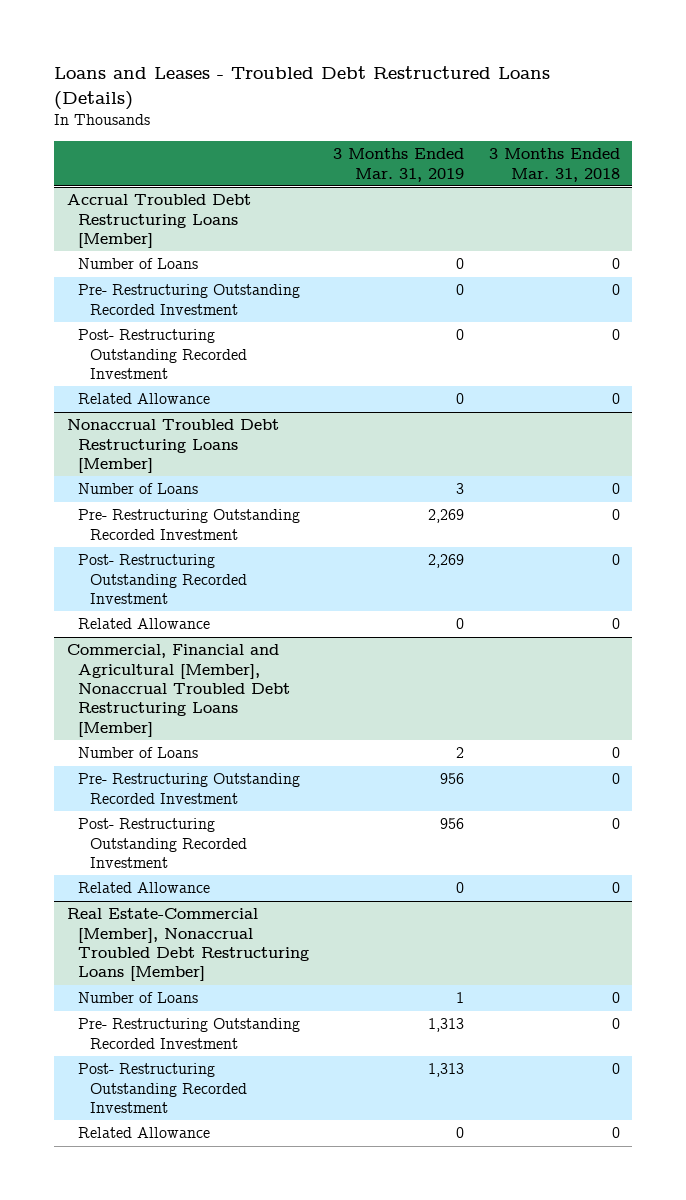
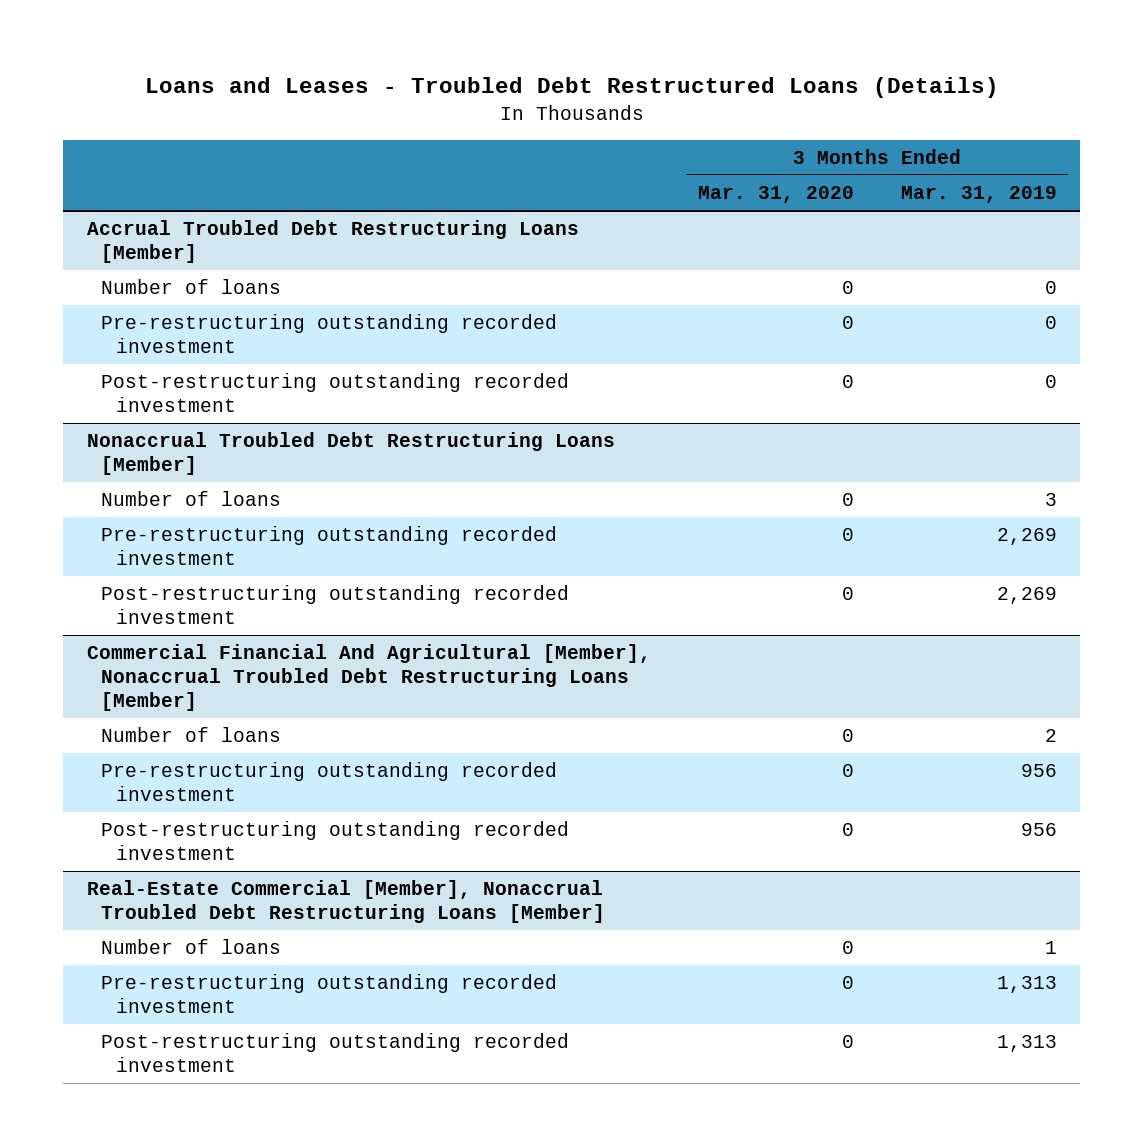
[488,148,620,182] 3 Months Ended Mar. 31, 2018 -> none
none -> [697,185,854,203] Mar. 31, 2020
[78,393,211,405] Related Allowance -> none
[78,258,199,270] Number of Loans -> [101,279,282,295] Number of loans
[78,284,301,315] Pre- Restructuring Outstanding Recorded Investment -> [101,314,558,354] Pre-restructuring outstanding recorded investment
[78,329,247,380] Post- Restructuring Outstanding Recorded Investment -> [101,373,570,413] Post-restructuring outstanding recorded investment
[78,618,211,630] Related Allowance -> none
[78,882,211,894] Related Allowance -> none
[78,1127,211,1139] Related Allowance -> none
[78,483,199,495] Number of Loans -> [101,491,282,507] Number of loans
[78,509,301,540] Pre- Restructuring Outstanding Recorded Investment -> [101,526,558,566] Pre-restructuring outstanding recorded investment
[78,554,247,605] Post- Restructuring Outstanding Recorded Investment -> [101,585,570,625] Post-restructuring outstanding recorded investment
[66,644,291,737] Commercial, Financial and Agricultural [Member], Nonaccrual Troubled Debt Restructuring Loans [Member] -> [86,644,651,711] Commercial Financial And Agricultural [Member], Nonaccrual Troubled Debt Restructuring Loans [Member]
[78,747,199,759] Number of Loans -> [101,727,282,743] Number of loans
[78,773,301,804] Pre- Restructuring Outstanding Recorded Investment -> [101,762,558,802] Pre-restructuring outstanding recorded investment
[78,818,247,869] Post- Restructuring Outstanding Recorded Investment -> [101,821,570,861] Post-restructuring outstanding recorded investment
[66,908,310,982] Real Estate-Commercial [Member], Nonaccrual Troubled Debt Restructuring Loans [Member] -> [86,880,606,924] Real-Estate Commercial [Member], Nonaccrual Troubled Debt Restructuring Loans [Member]
[78,992,199,1004] Number of Loans -> [101,939,282,955] Number of loans
[78,1018,301,1049] Pre- Restructuring Outstanding Recorded Investment -> [101,974,558,1014] Pre-restructuring outstanding recorded investment
[78,1063,247,1114] Post- Restructuring Outstanding Recorded Investment -> [101,1033,570,1073] Post-restructuring outstanding recorded investment

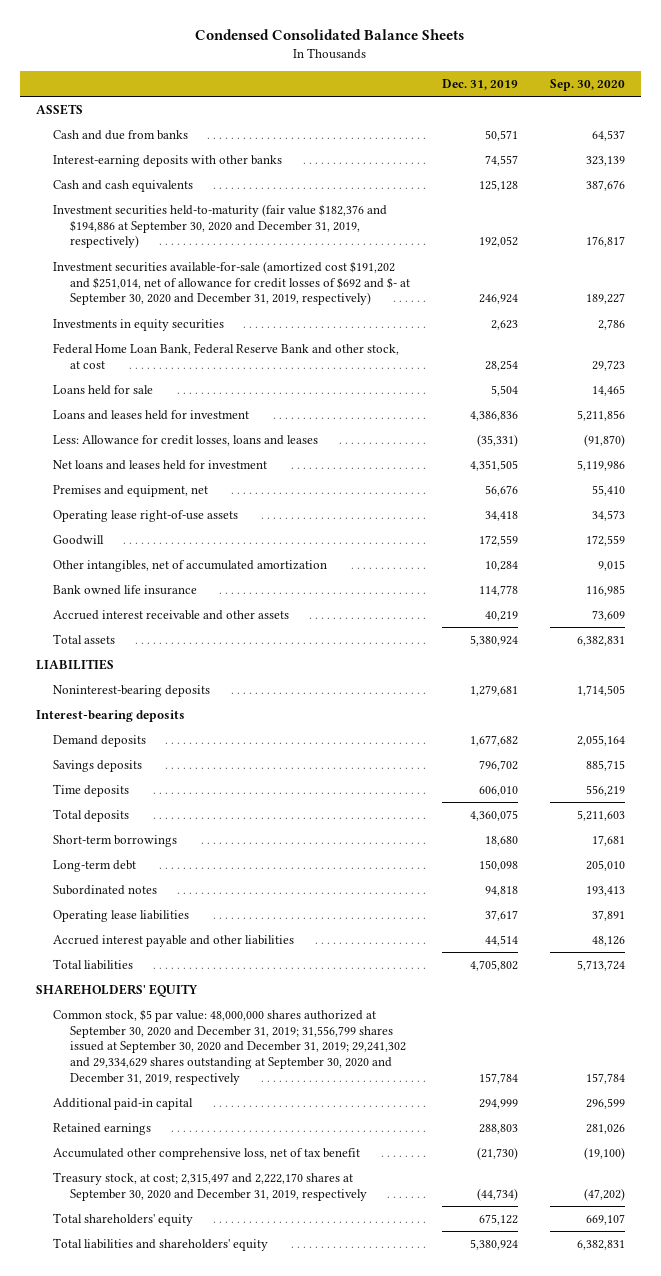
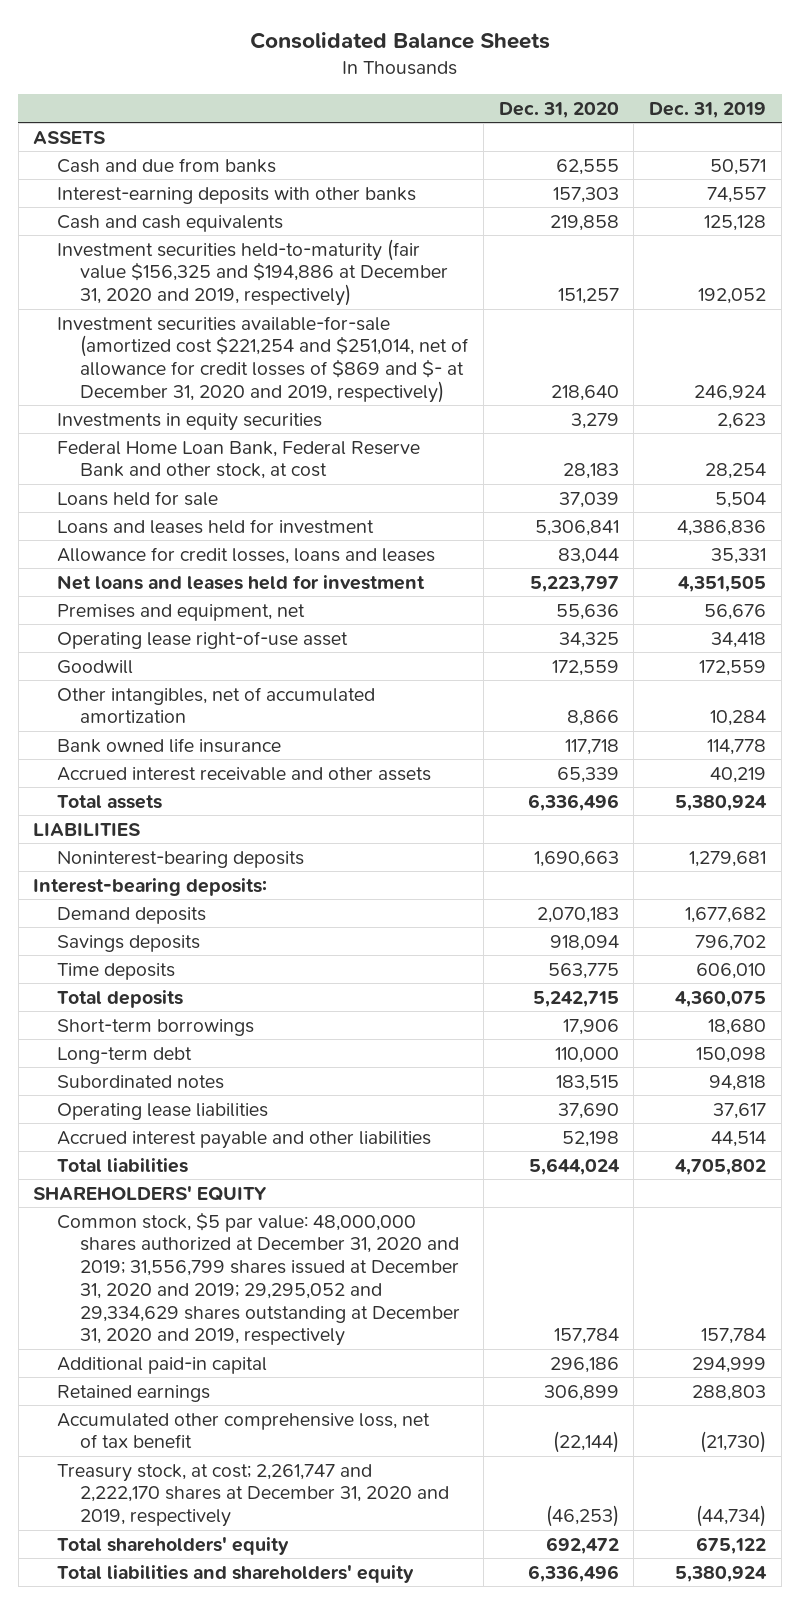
[195,28,465,40] Condensed Consolidated Balance Sheets -> [249,32,550,50] Consolidated Balance Sheets
[550,78,626,91] Sep. 30, 2020 -> none
none -> [498,101,619,118] Dec. 31, 2020
[52,203,387,249] Investment securities held-to-maturity (fair value $182,376 and $194,886 at September 30, 2020 and December 31, 2019, respectively) -> [56,238,449,307] Investment securities held-to-maturity (fair value $156,325 and $194,886 at December 31, 2020 and 2019, respectively)
[52,260,410,306] Investment securities available-for-sale (amortized cost $191,202 and $251,014, net of allowance for credit losses of $692 and $- at September 30, 2020 and December 31, 2019, respectively) -> [56,315,470,403] Investment securities available-for-sale (amortized cost $221,254 and $251,014, net of allowance for credit losses of $869 and $- at December 31, 2020 and 2019, respectively)
[52,434,318,446] Less: Allowance for credit losses, loans and leases -> [56,546,435,564] Allowance for credit losses, loans and leases
[476,433,518,447] (35,331) -> [711,547,767,564] 35,331
[52,509,238,522] Operating lease right-of-use assets -> [56,630,348,649] Operating lease right-of-use asset
[35,709,185,722] Interest-bearing deposits -> [33,877,268,896] Interest-bearing deposits:
[52,1008,406,1085] Common stock, $5 par value: 48,000,000 shares authorized at September 30, 2020 and December 31, 2019; 31,556,799 shares issued at September 30, 2020 and December 31, 2019; 29,241,302 and 29,334,629 shares outstanding at September 30, 2020 and December 31, 2019, respectively -> [56,1211,461,1347] Common stock, $5 par value: 48,000,000 shares authorized at December 31, 2020 and 2019; 31,556,799 shares issued at December 31, 2020 and 2019; 29,295,052 and 29,334,629 shares outstanding at December 31, 2020 and 2019, respectively
[52,1171,367,1201] Treasury stock, at cost; 2,315,497 and 2,222,170 shares at September 30, 2020 and December 31, 2019, respectively -> [56,1463,450,1528] Treasury stock, at cost; 2,261,747 and 2,222,170 shares at December 31, 2020 and 2019, respectively

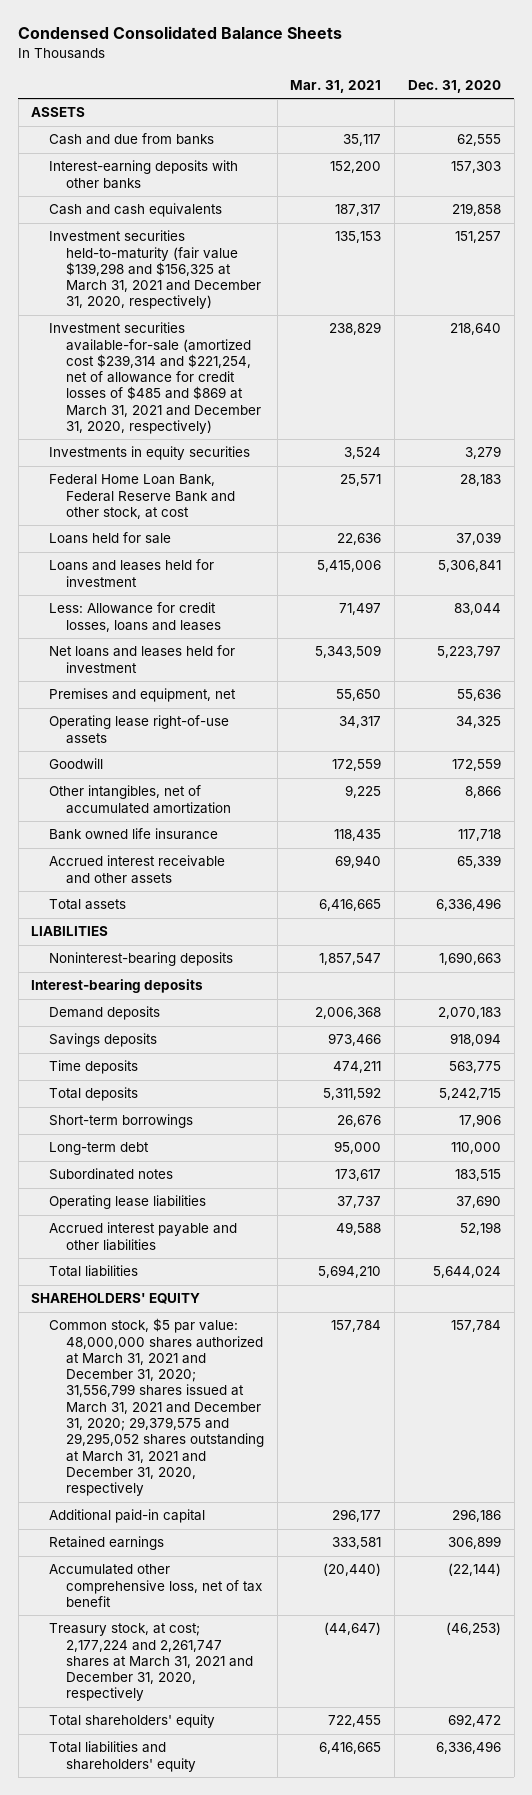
[249,32,550,50] Consolidated Balance Sheets -> [18,26,343,40] Condensed Consolidated Balance Sheets
[649,101,767,118] Dec. 31, 2019 -> none
none -> [290,79,382,93] Mar. 31, 2021
[56,238,449,307] Investment securities held-to-maturity (fair value $156,325 and $194,886 at December 31, 2020 and 2019, respectively) -> [48,230,261,310] Investment securities held-to-maturity (fair value $139,298 and $156,325 at March 31, 2021 and December 31, 2020, respectively)
[56,315,470,403] Investment securities available-for-sale (amortized cost $221,254 and $251,014, net of allowance for credit losses of $869 and $- at December 31, 2020 and 2019, respectively) -> [48,322,261,435] Investment securities available-for-sale (amortized cost $239,314 and $221,254, net of allowance for credit losses of $485 and $869 at March 31, 2021 and December 31, 2020, respectively)
[56,546,435,564] Allowance for credit losses, loans and leases -> [48,602,221,632] Less: Allowance for credit losses, loans and leases
[56,630,348,649] Operating lease right-of-use asset -> [48,715,229,744] Operating lease right-of-use assets
[33,877,268,896] Interest-bearing deposits: -> [31,979,204,994] Interest-bearing deposits
[56,1211,461,1347] Common stock, $5 par value: 48,000,000 shares authorized at December 31, 2020 and 2019; 31,556,799 shares issued at December 31, 2020 and 2019; 29,295,052 and 29,334,629 shares outstanding at December 31, 2020 and 2019, respectively -> [48,1318,264,1497] Common stock, $5 par value: 48,000,000 shares authorized at March 31, 2021 and December 31, 2020; 31,556,799 shares issued at March 31, 2021 and December 31, 2020; 29,379,575 and 29,295,052 shares outstanding at March 31, 2021 and December 31, 2020, respectively
[56,1463,450,1528] Treasury stock, at cost; 2,261,747 and 2,222,170 shares at December 31, 2020 and 2019, respectively -> [48,1623,253,1702] Treasury stock, at cost; 2,177,224 and 2,261,747 shares at March 31, 2021 and December 31, 2020, respectively

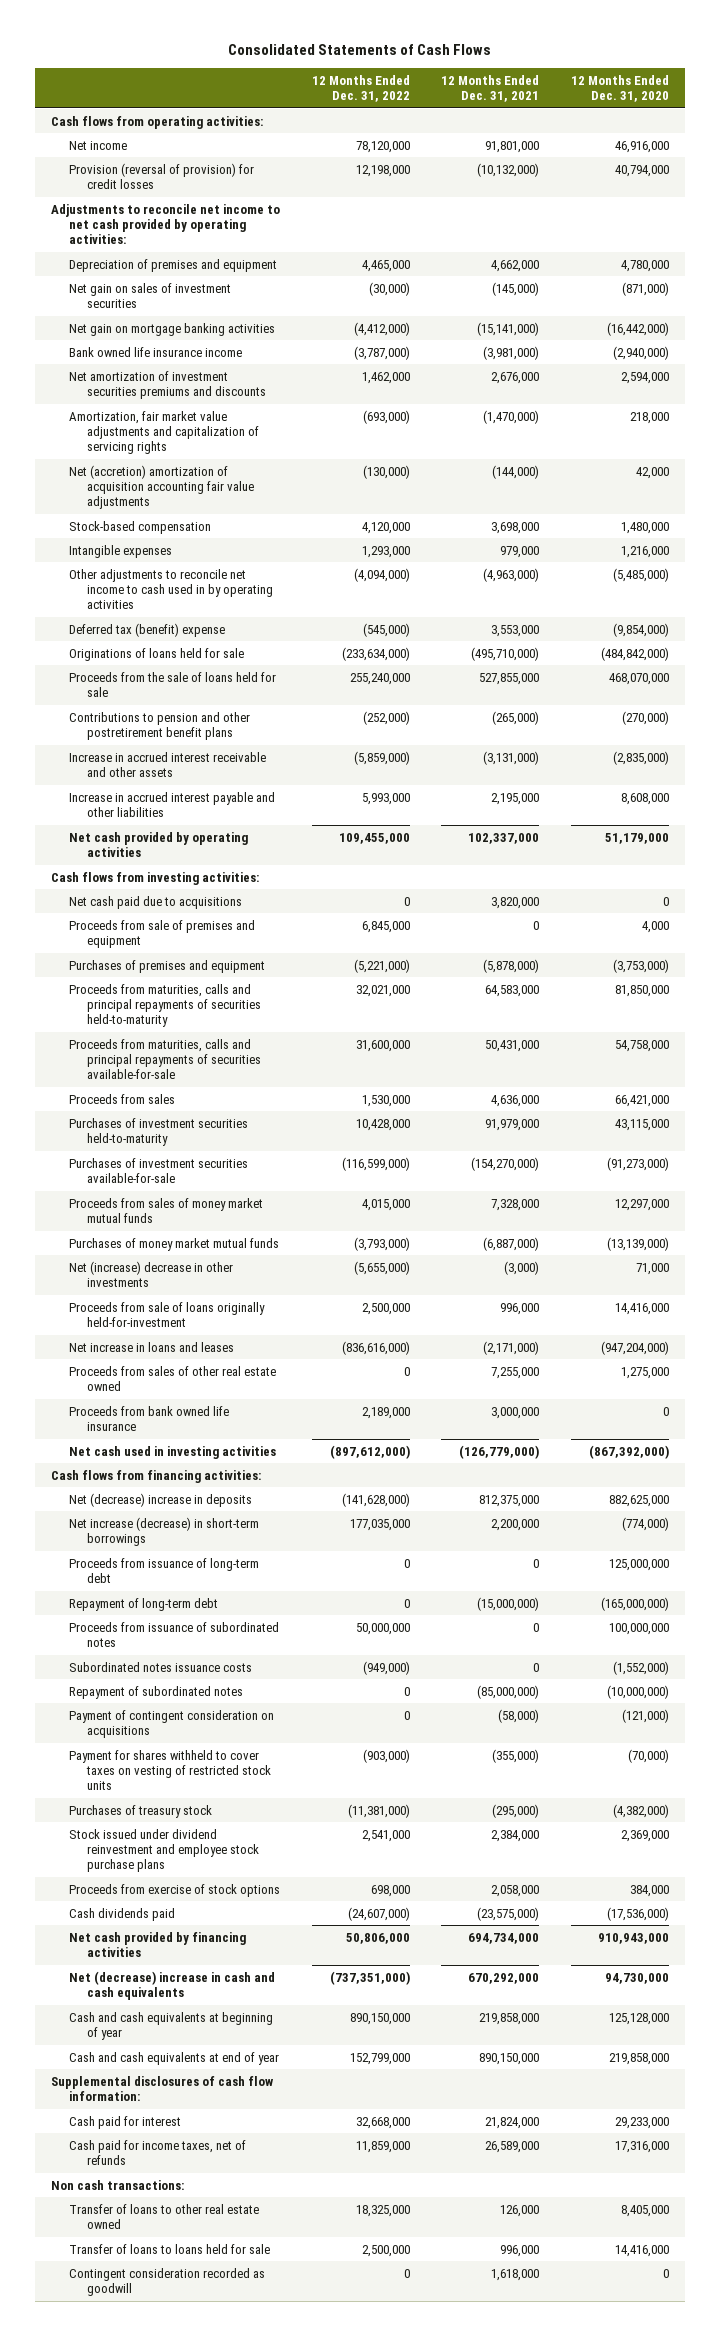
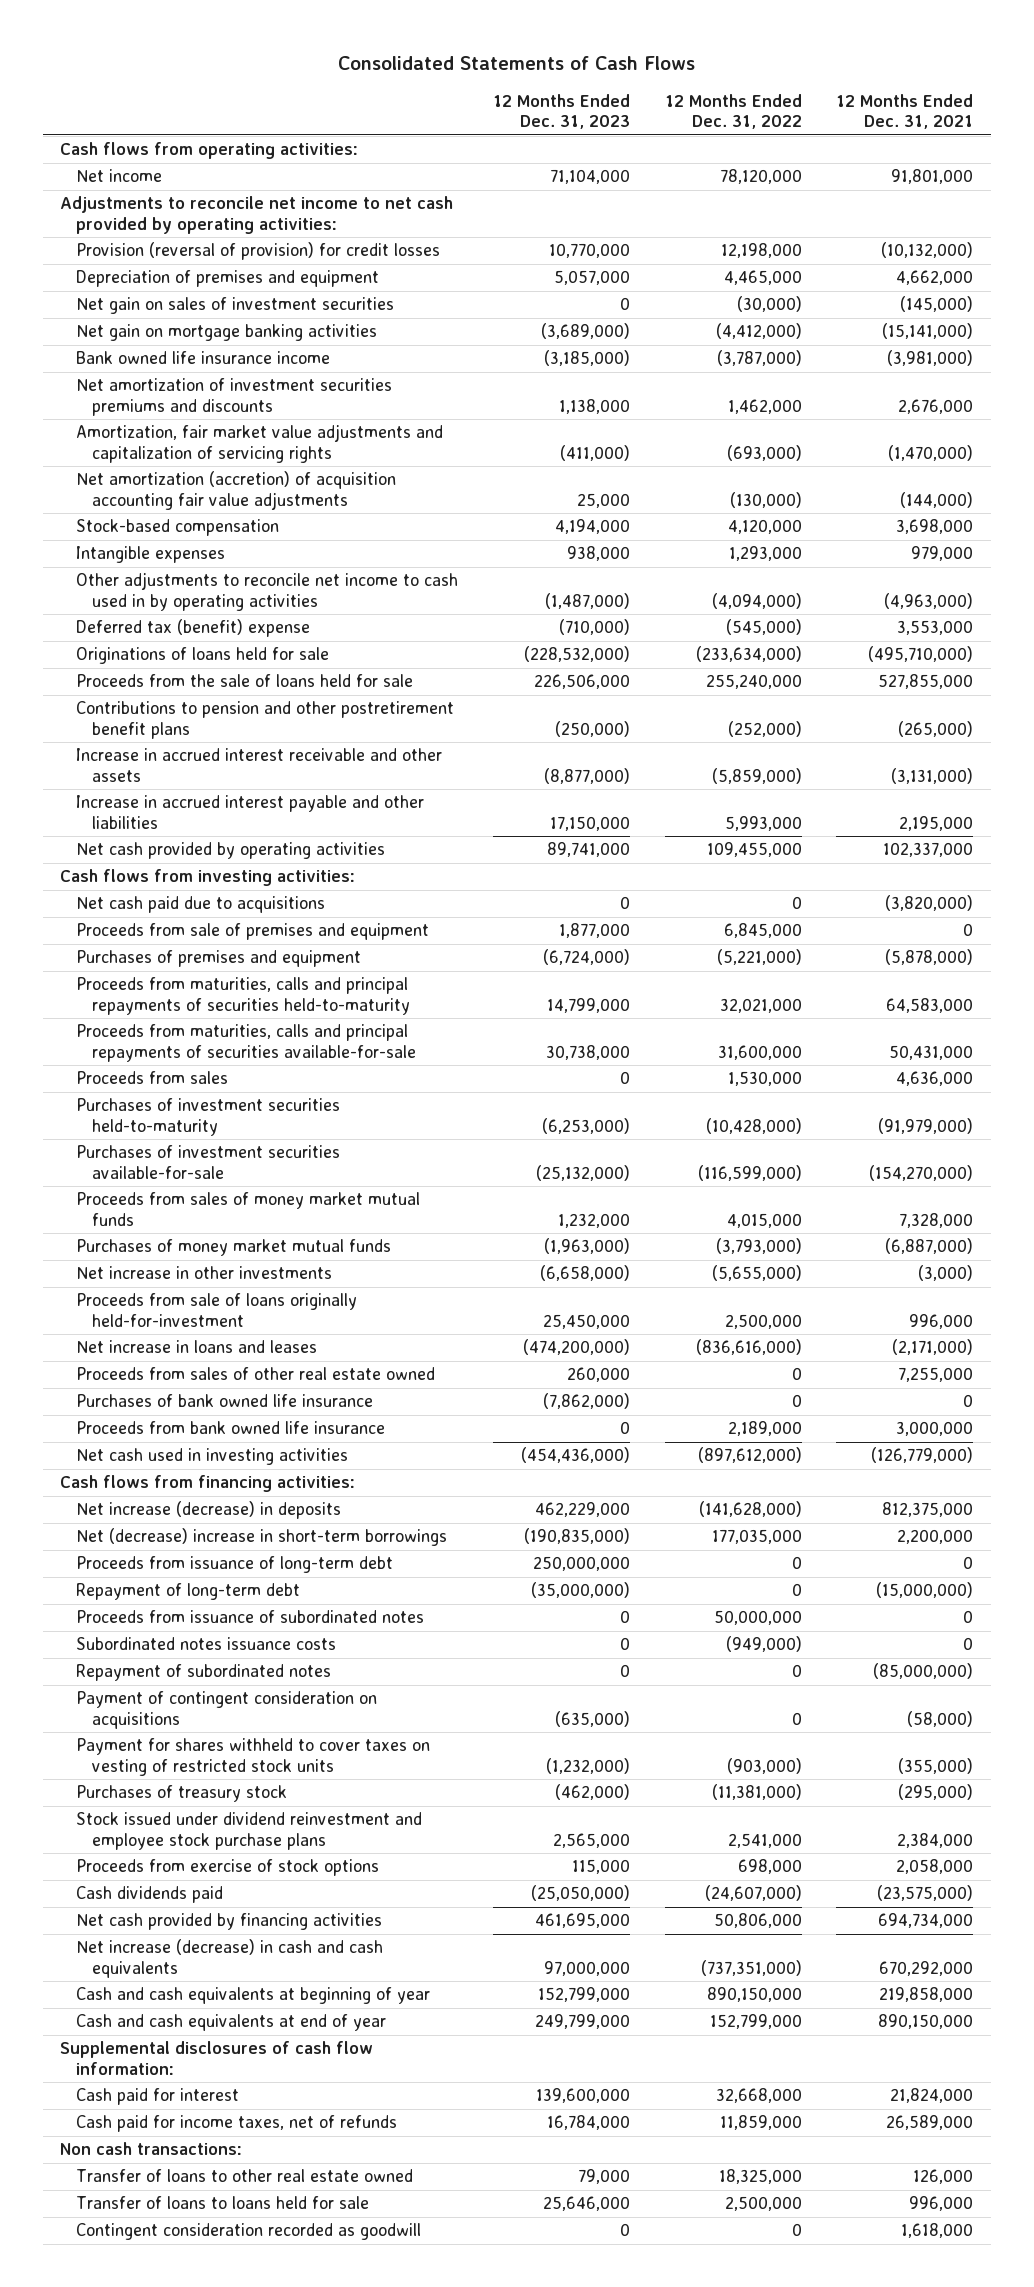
[571,74,670,103] 12 Months Ended Dec. 31, 2020 -> none
none -> [492,93,630,129] 12 Months Ended Dec. 31, 2023
[68,162,254,190] Provision (reversal of provision) for credit losses -> [76,242,441,261] Provision (reversal of provision) for credit losses
[68,464,254,510] Net (accretion) amortization of acquisition accounting fair value adjustments -> [76,471,397,510] Net amortization (accretion) of acquisition accounting fair value adjustments
[491,896,540,909] 3,820,000 -> [885,895,974,912] (3,820,000)
[355,1118,410,1131] 10,428,000 -> [705,1117,802,1134] (10,428,000)
[485,1118,540,1131] 91,979,000 -> [878,1117,974,1134] (91,979,000)
[68,1260,233,1288] Net (increase) decrease in other investments -> [76,1266,333,1280] Net increase in other investments
none -> [76,1394,374,1408] Purchases of bank owned life insurance
[68,1492,252,1507] Net (decrease) increase in deposits -> [76,1501,342,1520] Net increase (decrease) in deposits
[68,1516,259,1547] Net increase (decrease) in short-term borrowings -> [76,1528,448,1547] Net (decrease) increase in short-term borrowings
[68,1970,275,2001] Net (decrease) increase in cash and cash equivalents -> [76,1939,384,1978] Net increase (decrease) in cash and cash equivalents

